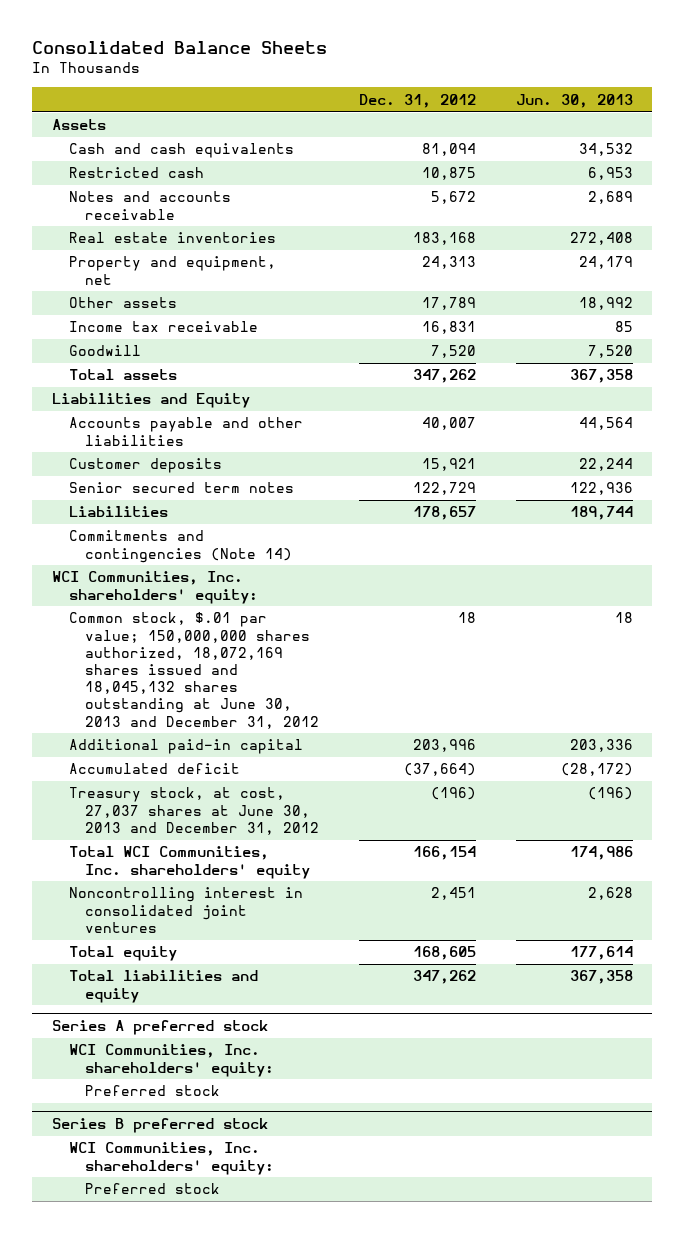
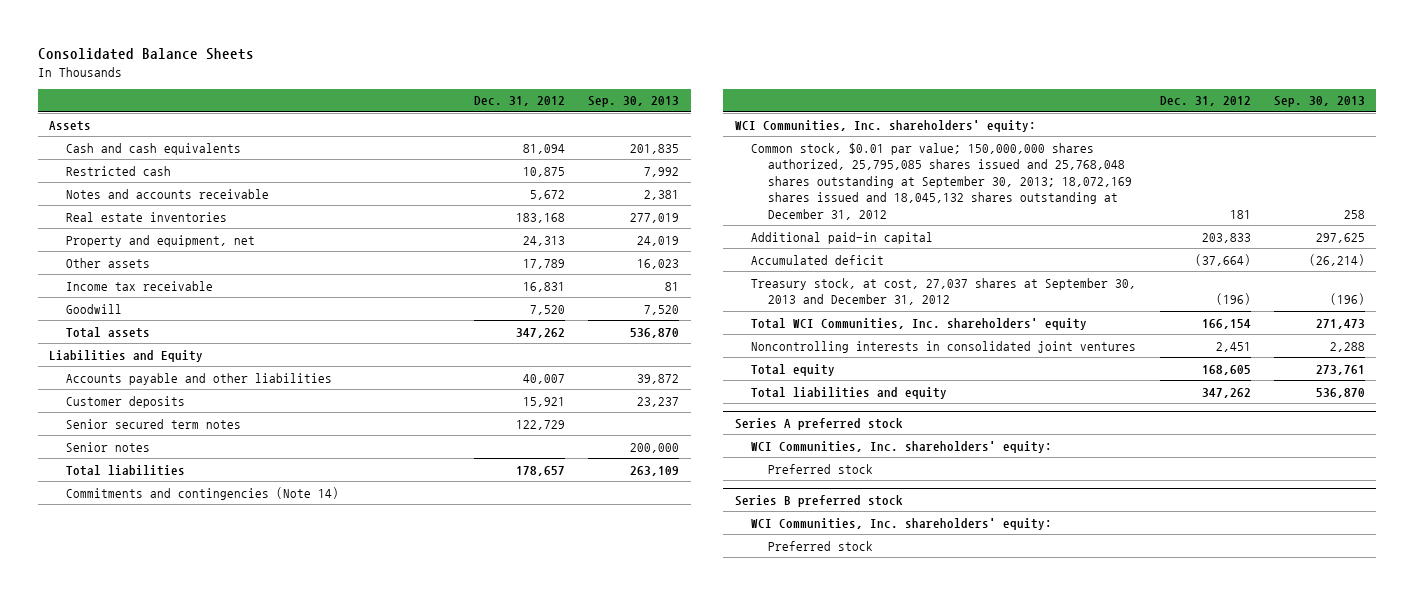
[515,93,633,108] Jun. 30, 2013 -> none
none -> [588,96,680,108] Sep. 30, 2013
none -> [65,441,150,452] Senior notes
[68,506,168,518] Liabilities -> [65,464,185,476] Total liabilities
[68,612,320,729] Common stock, $.01 par value; 150,000,000 shares authorized, 18,072,169 shares issued and 18,045,132 shares outstanding at June 30, 2013 and December 31, 2012 -> [751,142,1132,221] Common stock, $0.01 par value; 150,000,000 shares authorized, 25,795,085 shares issued and 25,768,048 shares outstanding at September 30, 2013; 18,072,169 shares issued and 18,045,132 shares outstanding at December 31, 2012
[458,612,477,624] 18 -> [1229,210,1251,220] 181
[413,739,477,753] 203,996 -> [1201,232,1251,243] 203,833
[68,787,320,835] Treasury stock, at cost, 27,037 shares at June 30, 2013 and December 31, 2012 -> [751,277,1137,306] Treasury stock, at cost, 27,037 shares at September 30, 2013 and December 31, 2012
[68,887,303,933] Noncontrolling interest in consolidated joint ventures -> [751,340,1137,353] Noncontrolling interests in consolidated joint ventures

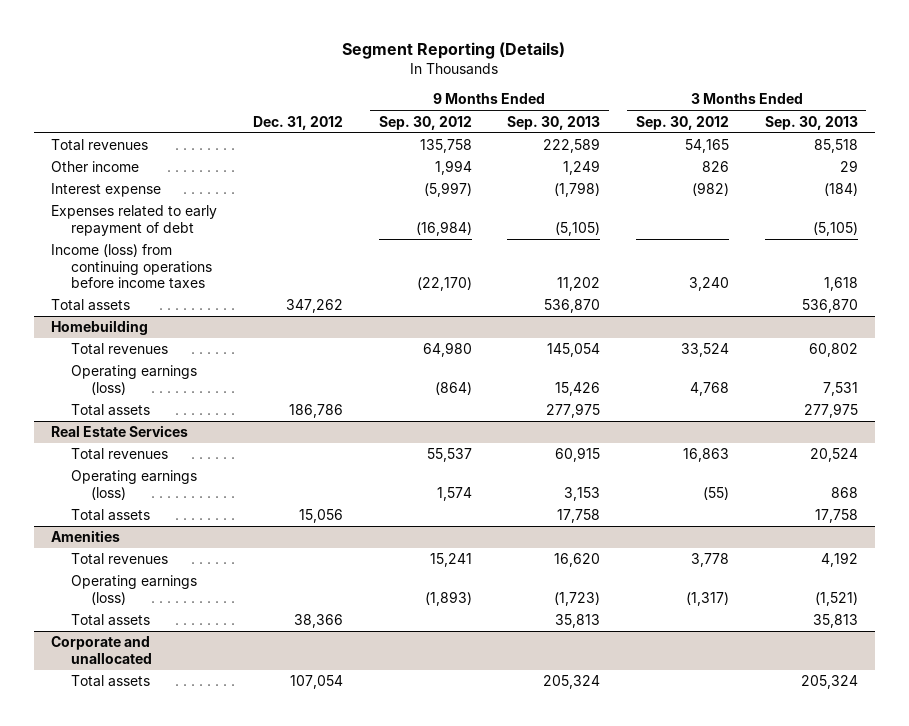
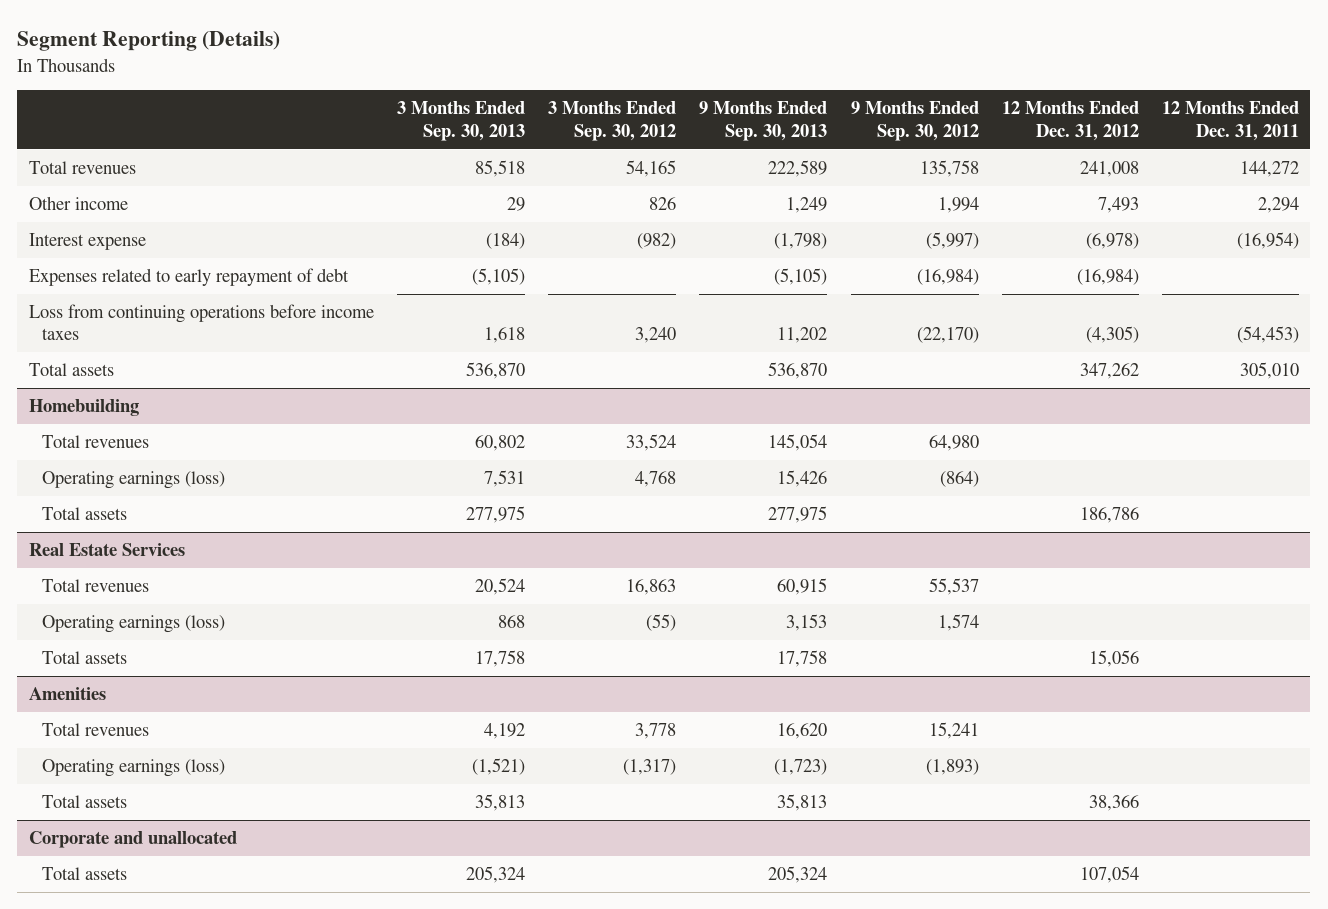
[252,115,343,130] Dec. 31, 2012 -> none
none -> [1001,101,1139,141] 12 Months Ended Dec. 31, 2012
none -> [1161,101,1299,141] 12 Months Ended Dec. 31, 2011
[51,244,213,290] Income (loss) from continuing operations before income taxes -> [28,303,374,341] Loss from continuing operations before income taxes

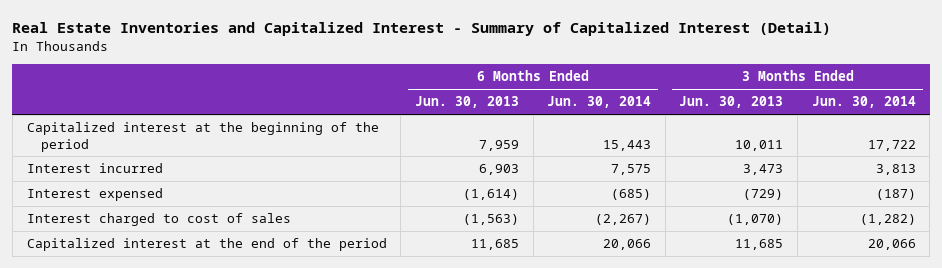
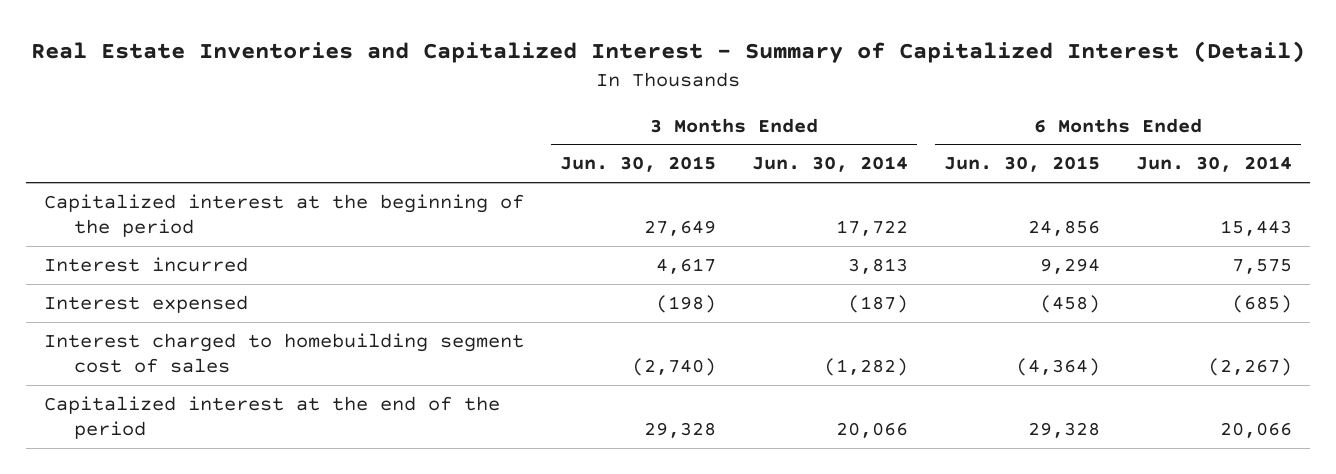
[414,96,519,109] Jun. 30, 2013 -> none
[679,96,784,109] Jun. 30, 2013 -> none
none -> [559,156,716,173] Jun. 30, 2015
none -> [943,156,1100,173] Jun. 30, 2015
[26,213,291,227] Interest charged to cost of sales -> [44,332,525,374] Interest charged to homebuilding segment cost of sales

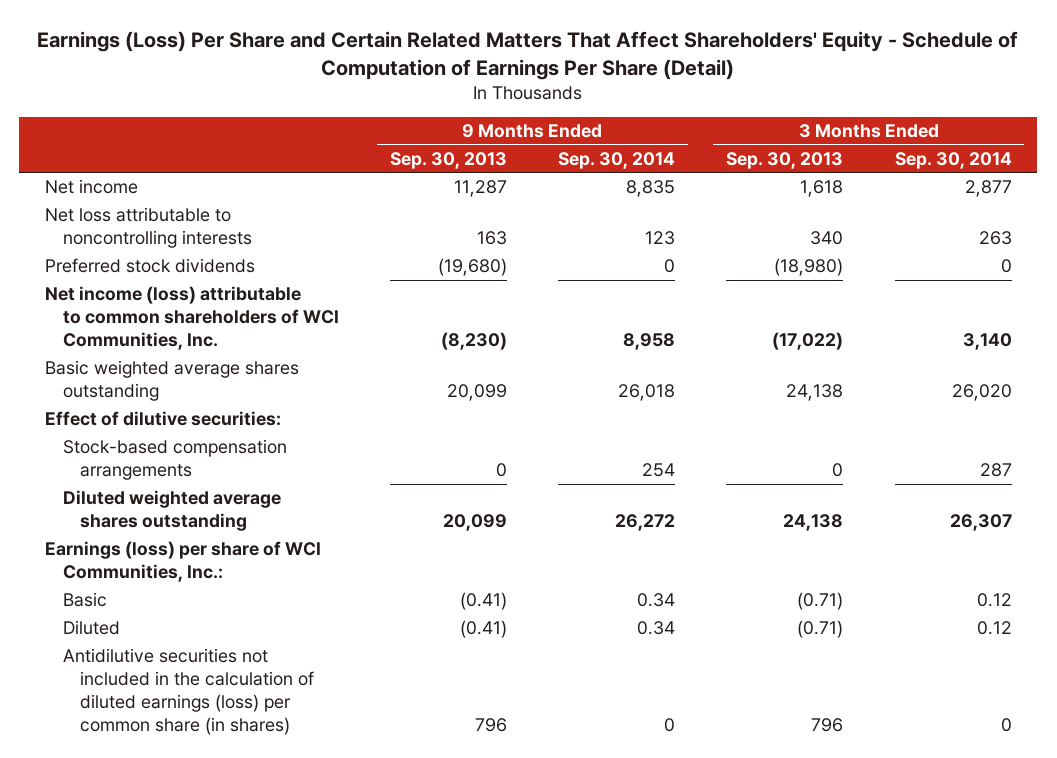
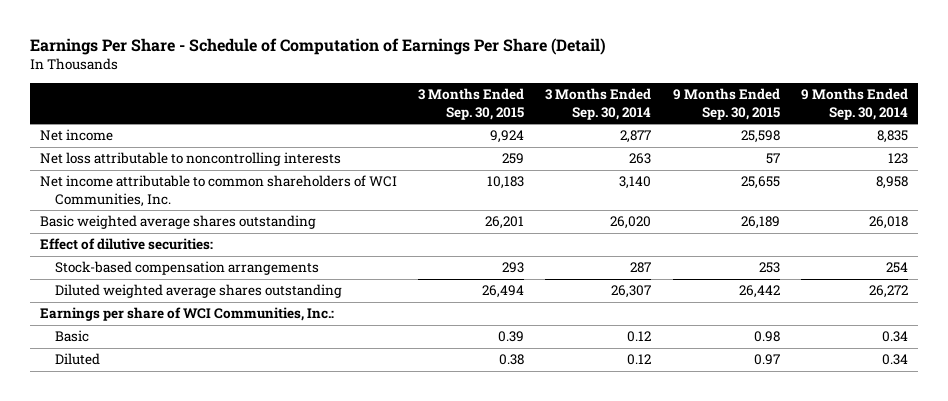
[37,31,1019,80] Earnings (Loss) Per Share and Certain Related Matters That Affect Shareholders' Equity - Schedule of Computation of Earnings Per Share (Detail) -> [29,37,606,55] Earnings Per Share - Schedule of Computation of Earnings Per Share (Detail)
[389,151,507,169] Sep. 30, 2013 -> none
[726,151,844,169] Sep. 30, 2013 -> none
none -> [418,88,525,121] 3 Months Ended Sep. 30, 2015
none -> [672,88,780,121] 9 Months Ended Sep. 30, 2015
[45,258,256,274] Preferred stock dividends -> none
[45,286,339,351] Net income (loss) attributable to common shareholders of WCI Communities, Inc. -> [40,175,398,207] Net income attributable to common shareholders of WCI Communities, Inc.
[45,541,322,583] Earnings (loss) per share of WCI Communities, Inc.: -> [40,307,335,322] Earnings per share of WCI Communities, Inc.:
[62,648,314,736] Antidilutive securities not included in the calculation of diluted earnings (loss) per common share (in shares) -> none

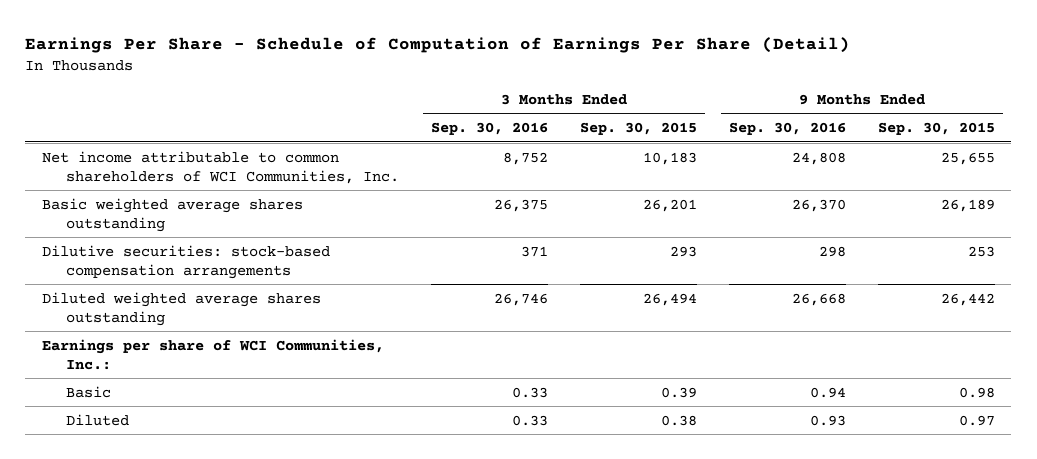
[545,88,652,121] 3 Months Ended Sep. 30, 2014 -> none
[800,88,908,121] 9 Months Ended Sep. 30, 2014 -> none
none -> [430,121,548,135] Sep. 30, 2016
none -> [729,121,847,135] Sep. 30, 2016
[40,129,114,142] Net income -> none
[40,152,342,167] Net loss attributable to noncontrolling interests -> none
[40,238,214,251] Effect of dilutive securities: -> none
[54,261,319,276] Stock-based compensation arrangements -> [41,244,330,279] Dilutive securities: stock-based compensation arrangements

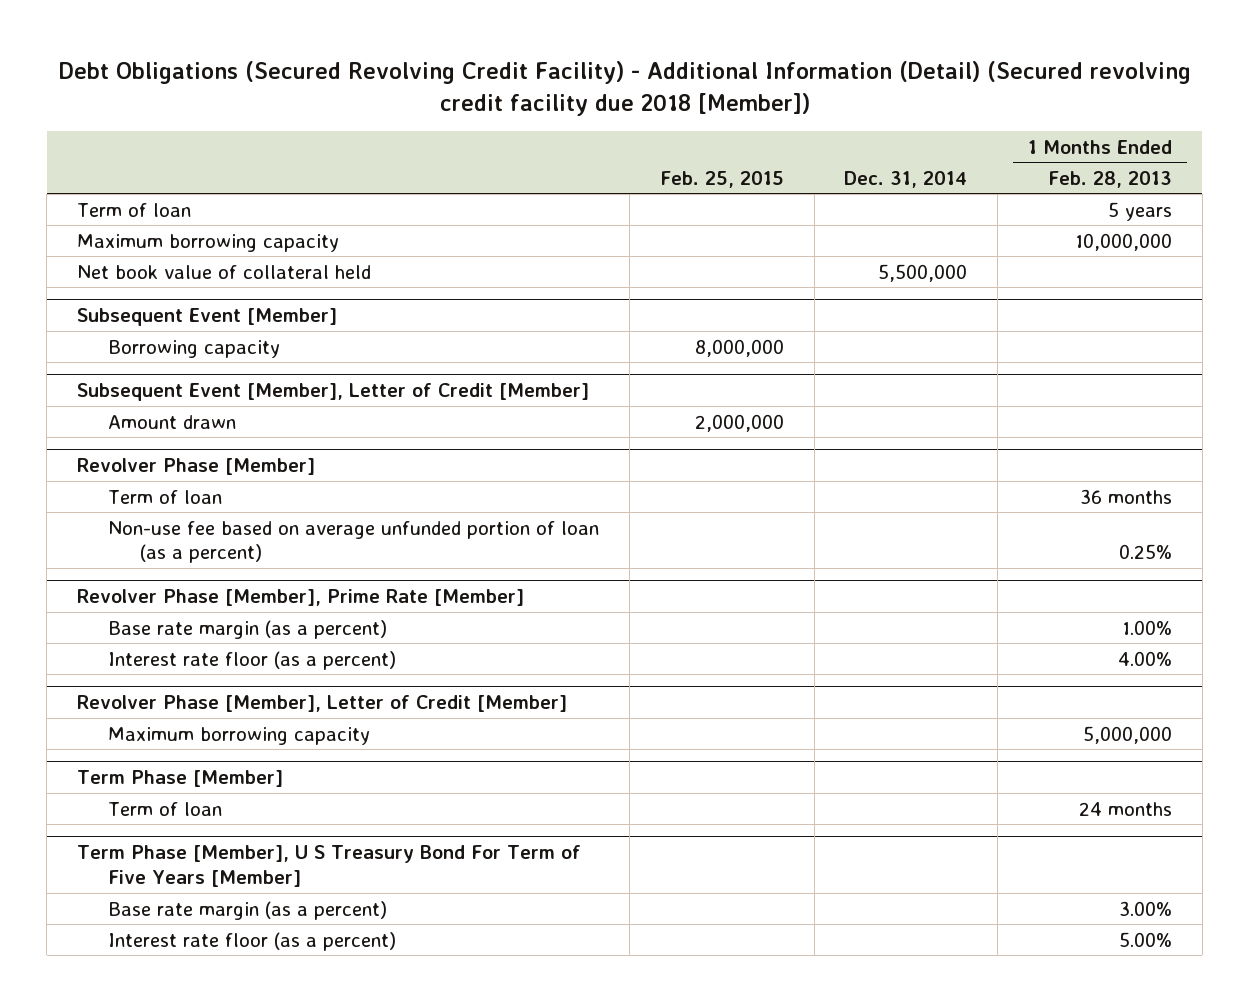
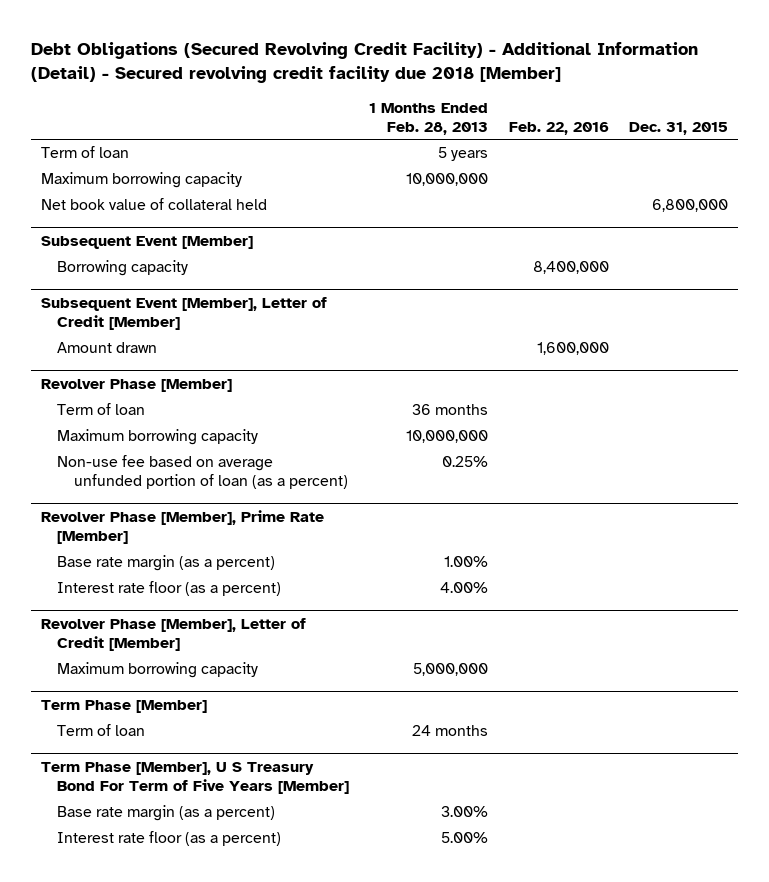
[58,60,1191,116] Debt Obligations (Secured Revolving Credit Facility) - Additional Information (Detail) (Secured revolving credit facility due 2018 [Member]) -> [30,41,698,83] Debt Obligations (Secured Revolving Credit Facility) - Additional Information (Detail) - Secured revolving credit facility due 2018 [Member]
[659,170,784,188] Feb. 25, 2015 -> none
[844,170,968,188] Dec. 31, 2014 -> none
none -> [508,121,609,135] Feb. 22, 2016
none -> [629,121,729,135] Dec. 31, 2015
none -> [57,429,259,446] Maximum borrowing capacity

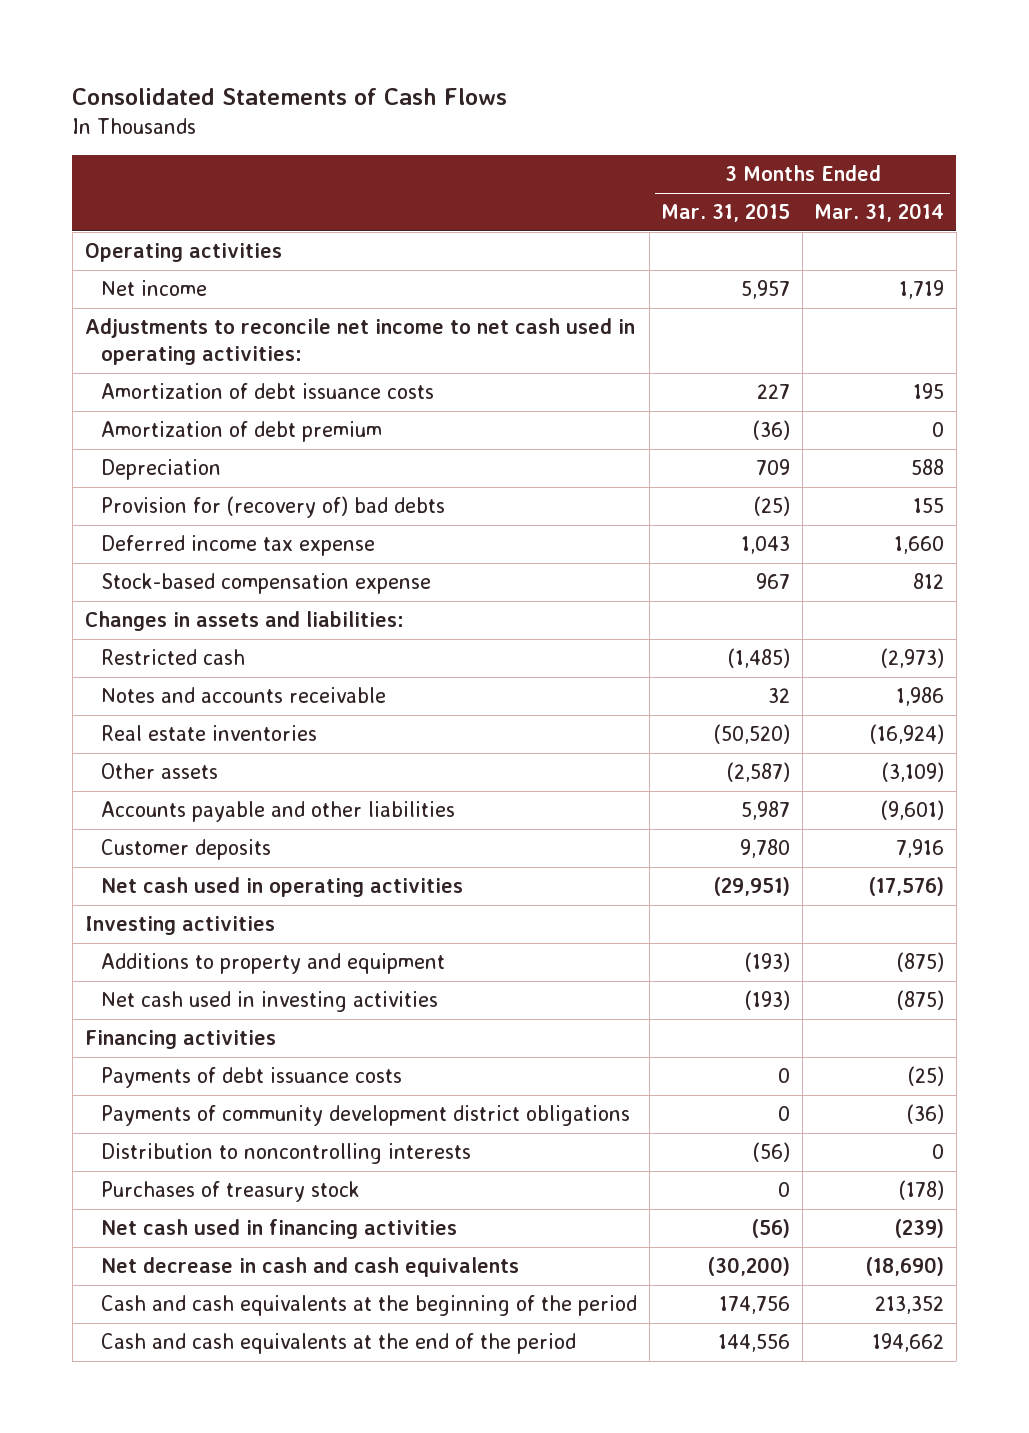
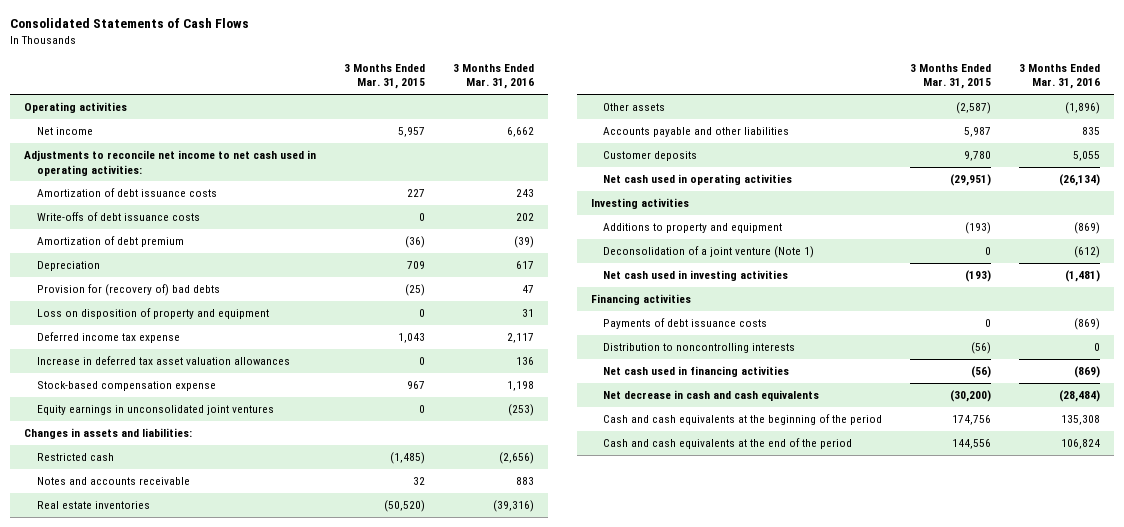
[814,203,945,223] Mar. 31, 2014 -> none
none -> [452,63,534,90] 3 Months Ended Mar. 31, 2016
none -> [37,211,201,221] Write-offs of debt issuance costs
none -> [37,307,270,319] Loss on disposition of property and equipment
none -> [37,355,291,365] Increase in deferred tax asset valuation allowances
none -> [37,404,275,415] Equity earnings in unconsolidated joint ventures
none -> [603,245,815,258] Deconsolidation of a joint venture (Note 1)
[100,1105,630,1127] Payments of community development district obligations -> none
[100,1181,360,1203] Purchases of treasury stock -> none

